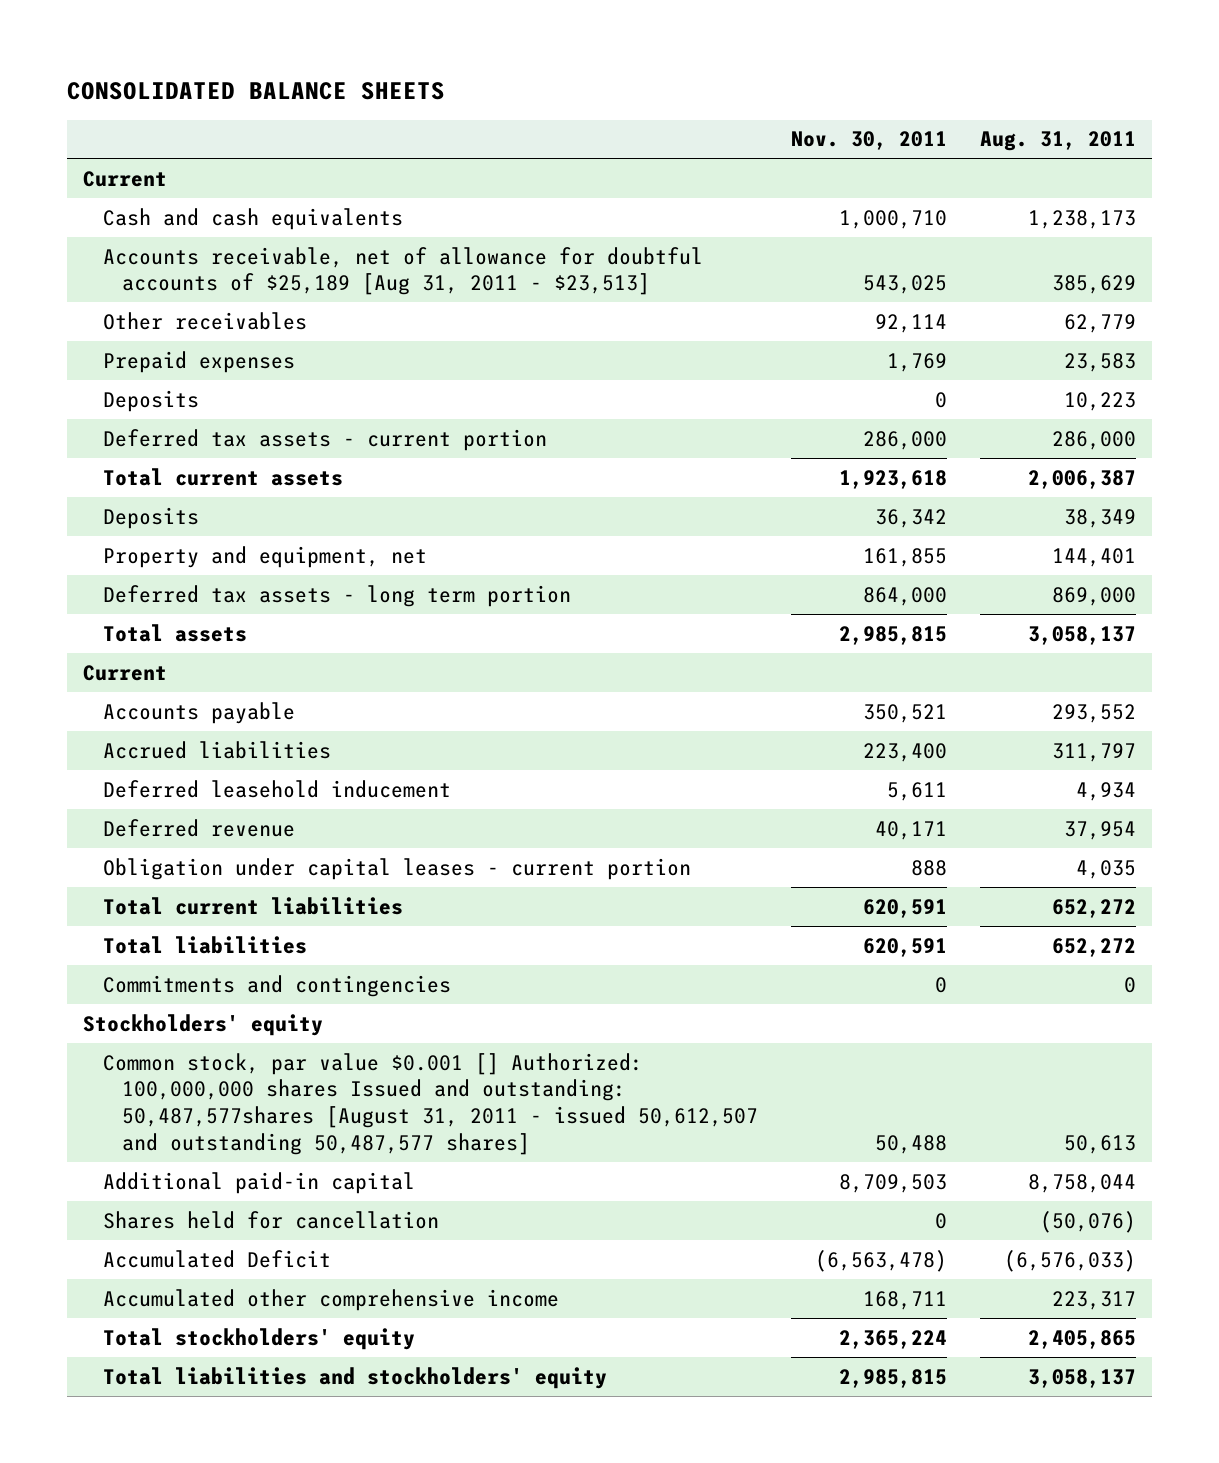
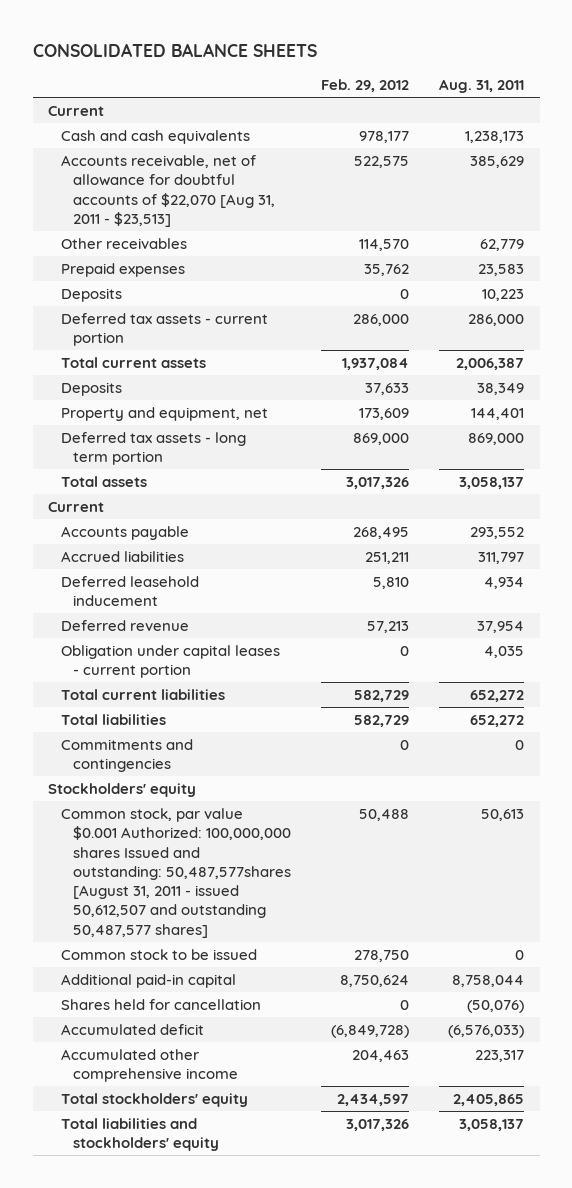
[791,131,948,151] Nov. 30, 2011 -> none
none -> [321,78,410,92] Feb. 29, 2012
[102,246,703,296] Accounts receivable, net of allowance for doubtful accounts of $25,189 [Aug 31, 2011 - $23,513] -> [60,155,276,227] Accounts receivable, net of allowance for doubtful accounts of $22,070 [Aug 31, 2011 - $23,513]
[102,1052,759,1155] Common stock, par value $0.001 [] Authorized: 100,000,000 shares Issued and outstanding: 50,487,577shares [August 31, 2011 - issued 50,612,507 and outstanding 50,487,577 shares] -> [60,808,292,938] Common stock, par value $0.001 Authorized: 100,000,000 shares Issued and outstanding: 50,487,577shares [August 31, 2011 - issued 50,612,507 and outstanding 50,487,577 shares]
none -> [60,949,257,961] Common stock to be issued
[102,1249,331,1268] Accumulated Deficit -> [60,1024,204,1036] Accumulated deficit

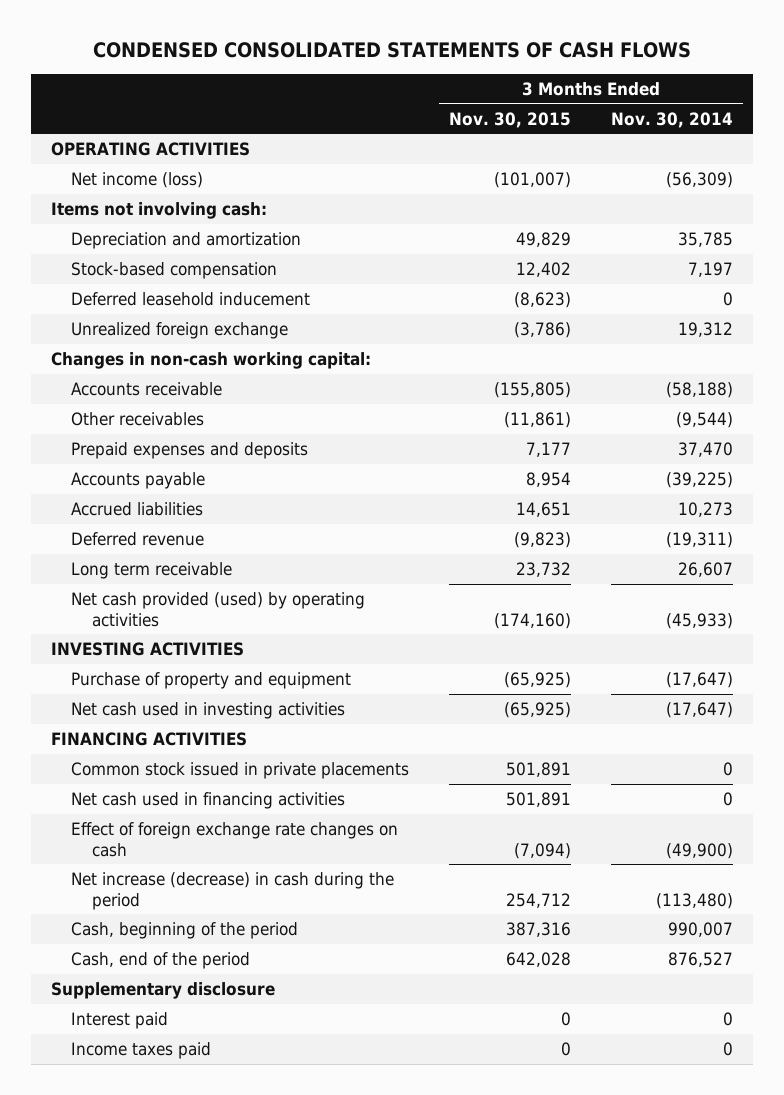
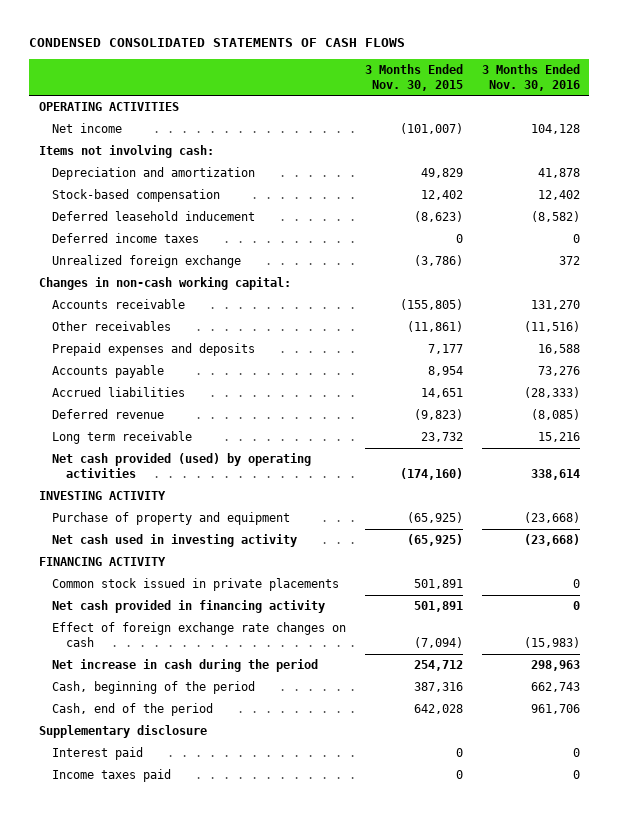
[611,111,734,128] Nov. 30, 2014 -> none
none -> [481,63,580,91] 3 Months Ended Nov. 30, 2016
[71,172,204,189] Net income (loss) -> [52,123,123,134] Net income
none -> [52,233,200,244] Deferred income taxes
[50,642,244,657] INVESTING ACTIVITIES -> [38,491,166,501] INVESTING ACTIVITY
[71,702,346,720] Net cash used in investing activities -> [52,534,298,548] Net cash used in investing activity
[50,732,247,747] FINANCING ACTIVITIES -> [38,557,166,567] FINANCING ACTIVITY
[71,792,346,810] Net cash used in financing activities -> [52,600,326,614] Net cash provided in financing activity
[71,872,395,910] Net increase (decrease) in cash during the period -> [52,659,319,673] Net increase in cash during the period

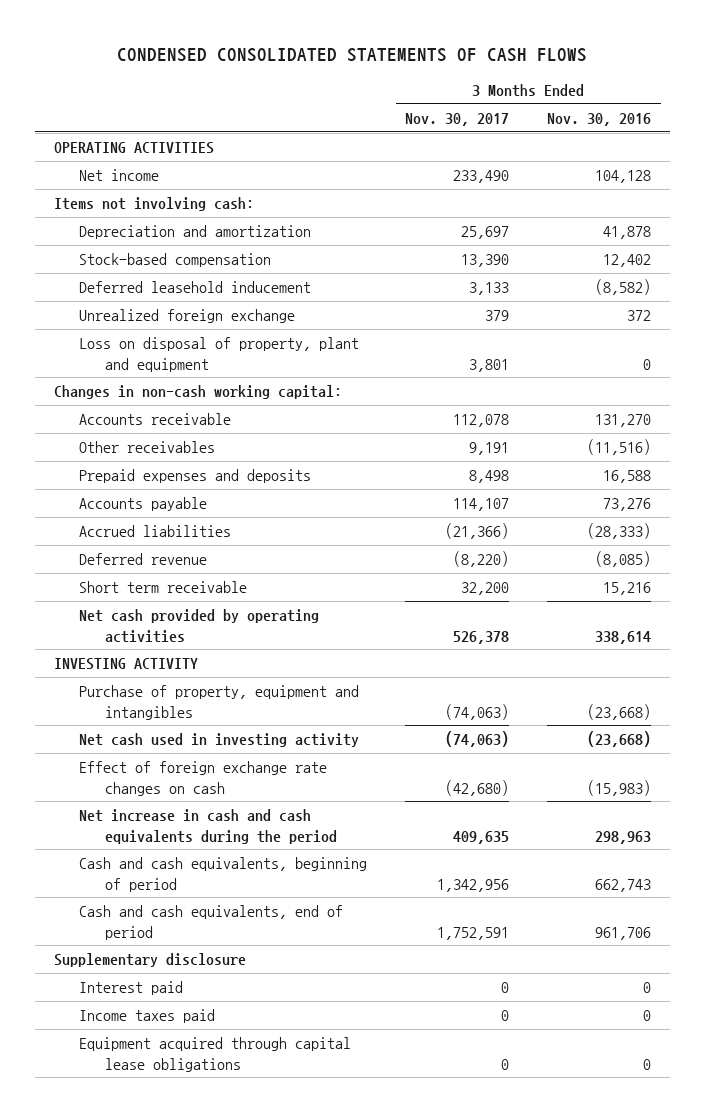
[365,63,464,91] 3 Months Ended Nov. 30, 2015 -> none
none -> [405,112,510,126] Nov. 30, 2017
[52,233,200,244] Deferred income taxes -> none
none -> [79,337,360,372] Loss on disposal of property, plant and equipment
[52,431,193,445] Long term receivable -> [79,581,248,594] Short term receivable
[52,453,312,478] Net cash provided (used) by operating activities -> [79,609,320,643] Net cash provided by operating activities
[52,512,291,526] Purchase of property and equipment -> [79,685,360,720] Purchase of property, equipment and intangibles
[38,557,166,567] FINANCING ACTIVITY -> none
[52,578,340,592] Common stock issued in private placements -> none
[52,600,326,614] Net cash provided in financing activity -> none
[52,659,319,673] Net increase in cash during the period -> [79,809,338,844] Net increase in cash and cash equivalents during the period
[52,681,256,695] Cash, beginning of the period -> [79,857,368,892] Cash and cash equivalents, beginning of period
[52,703,214,717] Cash, end of the period -> [79,905,344,940] Cash and cash equivalents, end of period
none -> [79,1037,352,1072] Equipment acquired through capital lease obligations

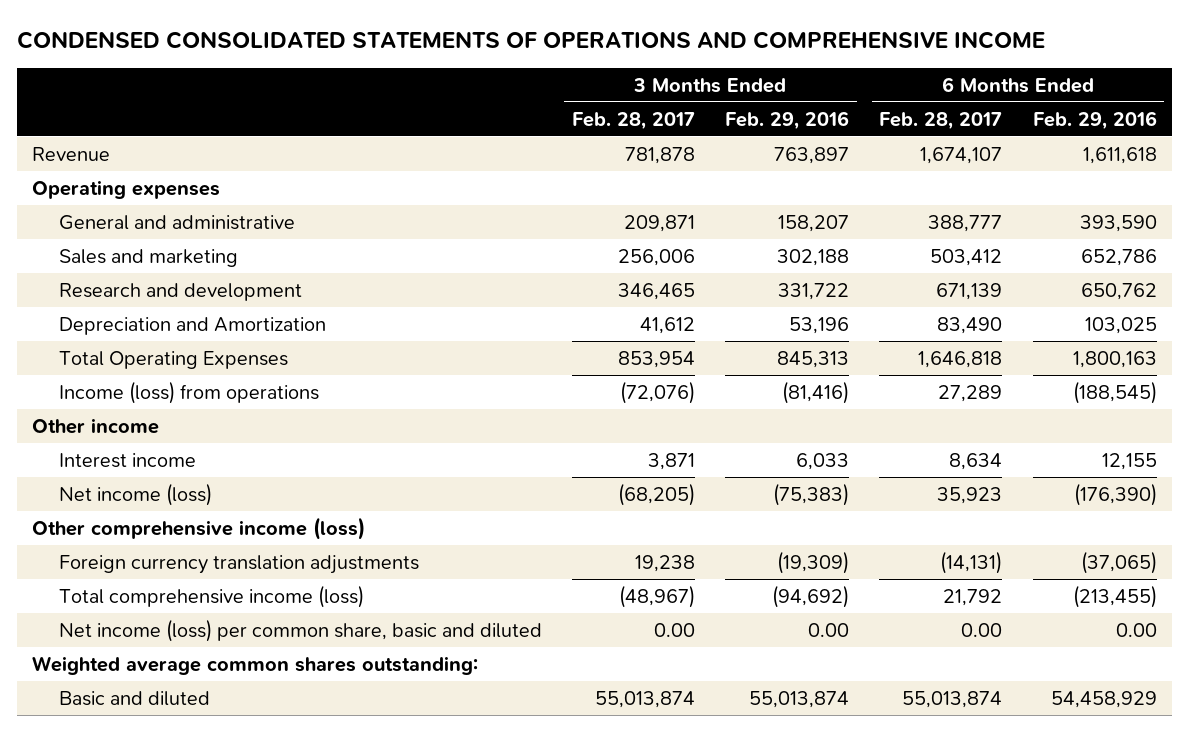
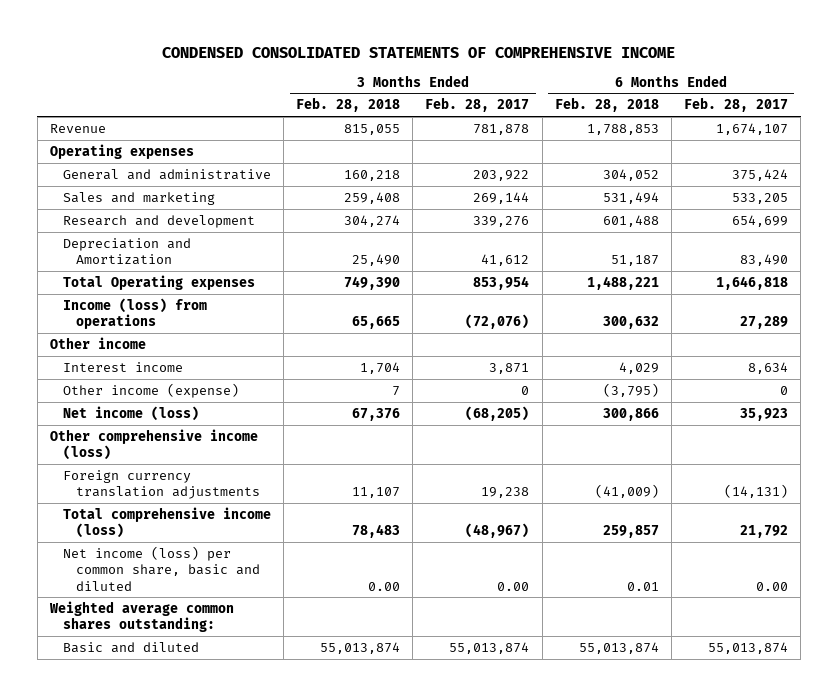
[16,30,1045,49] CONDENSED CONSOLIDATED STATEMENTS OF OPERATIONS AND COMPREHENSIVE INCOME -> [162,46,676,58] CONDENSED CONSOLIDATED STATEMENTS OF COMPREHENSIVE INCOME
[725,110,850,130] Feb. 29, 2016 -> none
[1032,110,1157,130] Feb. 29, 2016 -> none
none -> [296,97,401,113] Feb. 28, 2018
none -> [554,97,659,113] Feb. 28, 2018
[623,214,695,232] 209,871 -> [473,169,530,181] 203,922
[928,214,1003,232] 388,777 -> [732,168,789,181] 375,424
[617,248,695,266] 256,006 -> [473,191,530,204] 269,144
[930,248,1003,266] 503,412 -> [732,192,789,204] 533,205
[617,282,695,300] 346,465 -> [473,215,530,227] 339,276
[936,282,1003,300] 671,139 -> [732,214,789,227] 654,699
[58,350,288,369] Total Operating Expenses -> [62,274,255,290] Total Operating expenses
none -> [62,382,239,398] Other income (expense)

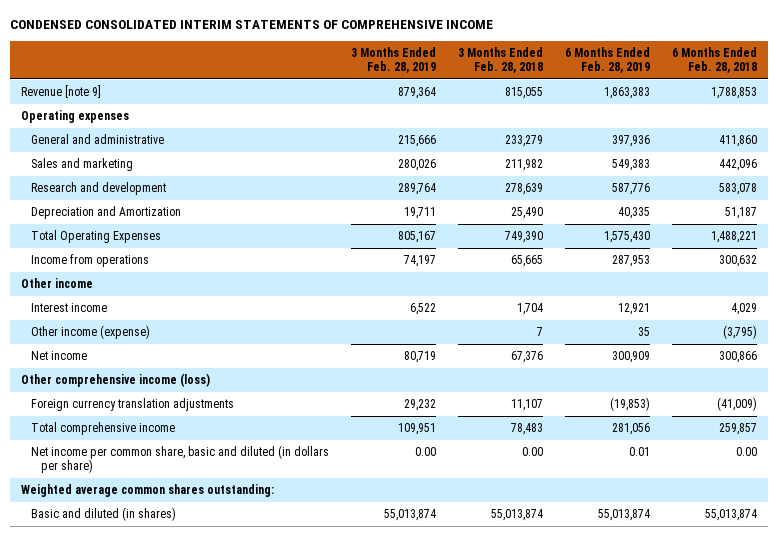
[162,46,676,58] CONDENSED CONSOLIDATED STATEMENTS OF COMPREHENSIVE INCOME -> [10,19,494,29] CONDENSED CONSOLIDATED INTERIM STATEMENTS OF COMPREHENSIVE INCOME
[425,97,530,113] Feb. 28, 2017 -> none
[684,97,789,113] Feb. 28, 2017 -> none
none -> [351,46,437,73] 3 Months Ended Feb. 28, 2019
none -> [565,46,651,73] 6 Months Ended Feb. 28, 2019
[49,123,106,133] Revenue -> [21,85,102,99] Revenue [note 9]
[344,169,401,181] 160,218 -> [505,135,544,148] 233,279
[602,168,659,181] 304,052 -> [719,135,758,148] 411,860
[344,191,401,204] 259,408 -> [505,159,544,172] 211,982
[602,191,659,204] 531,494 -> [719,159,758,172] 442,096
[344,214,401,227] 304,274 -> [505,183,544,196] 278,639
[602,214,659,227] 601,488 -> [719,183,758,196] 583,078
[62,274,255,290] Total Operating expenses -> [30,230,161,244] Total Operating Expenses
[62,297,207,330] Income (loss) from operations -> [30,254,149,268] Income from operations
[62,405,199,421] Net income (loss) -> [30,351,87,361] Net income
[62,506,271,539] Total comprehensive income (loss) -> [30,422,175,436] Total comprehensive income
[62,545,260,591] Net income (loss) per common share, basic and diluted -> [30,445,329,474] Net income per common share, basic and diluted (in dollars per share)
[626,581,659,591] 0.01 -> [736,447,758,457] 0.00
[62,641,199,653] Basic and diluted -> [30,507,176,522] Basic and diluted (in shares)

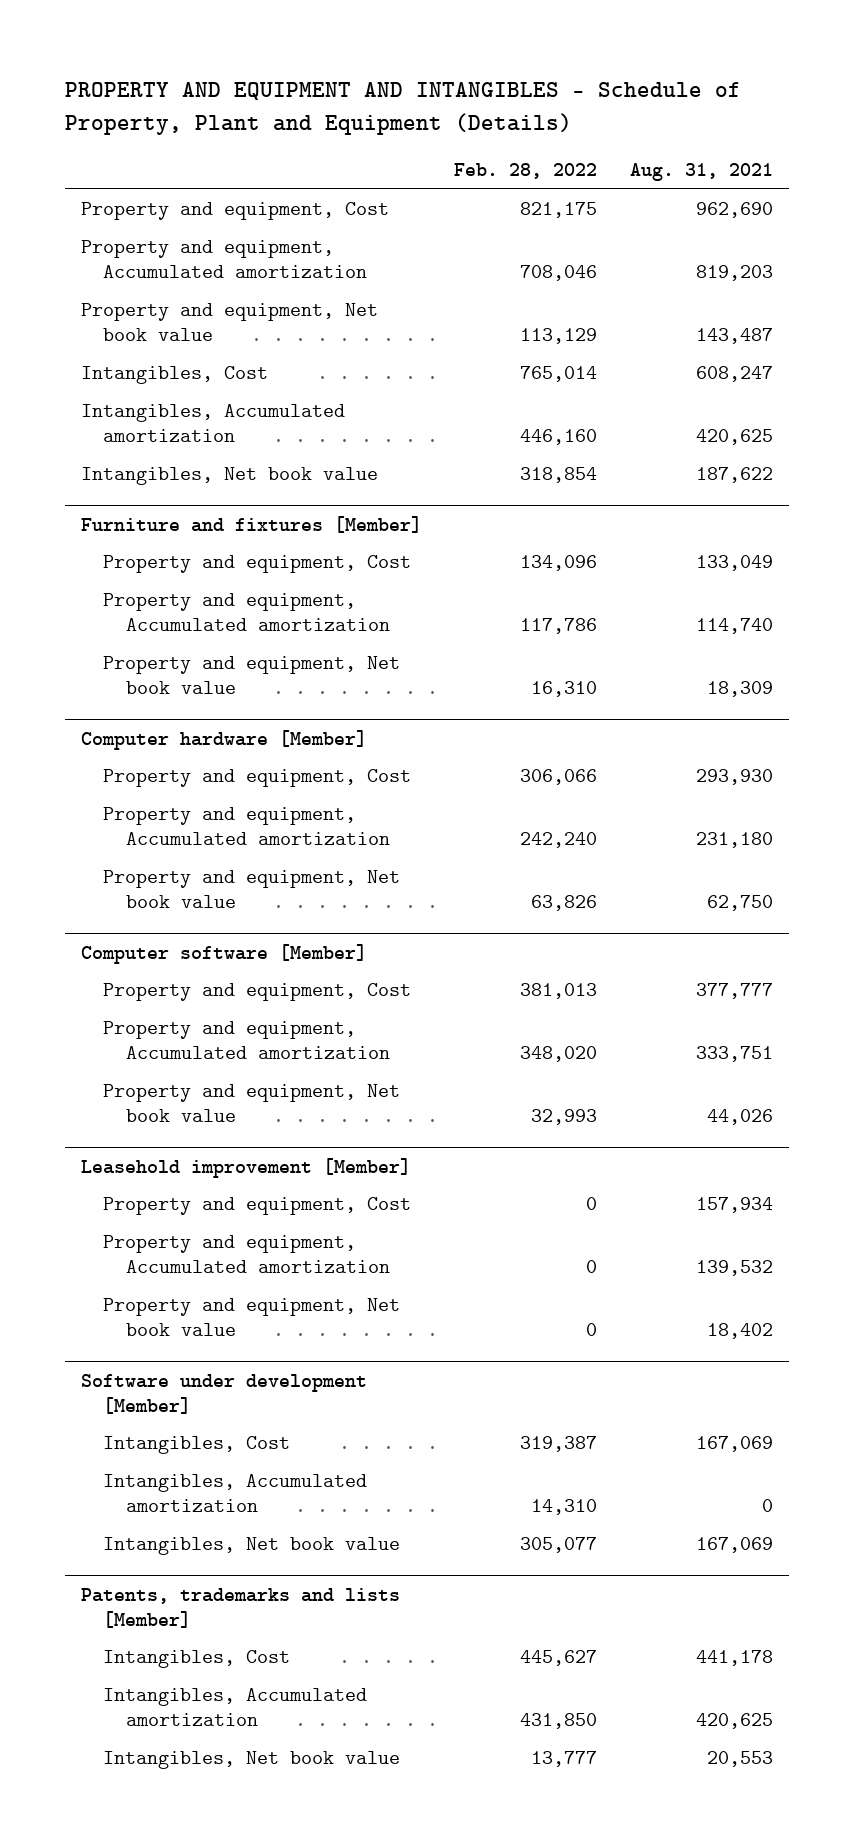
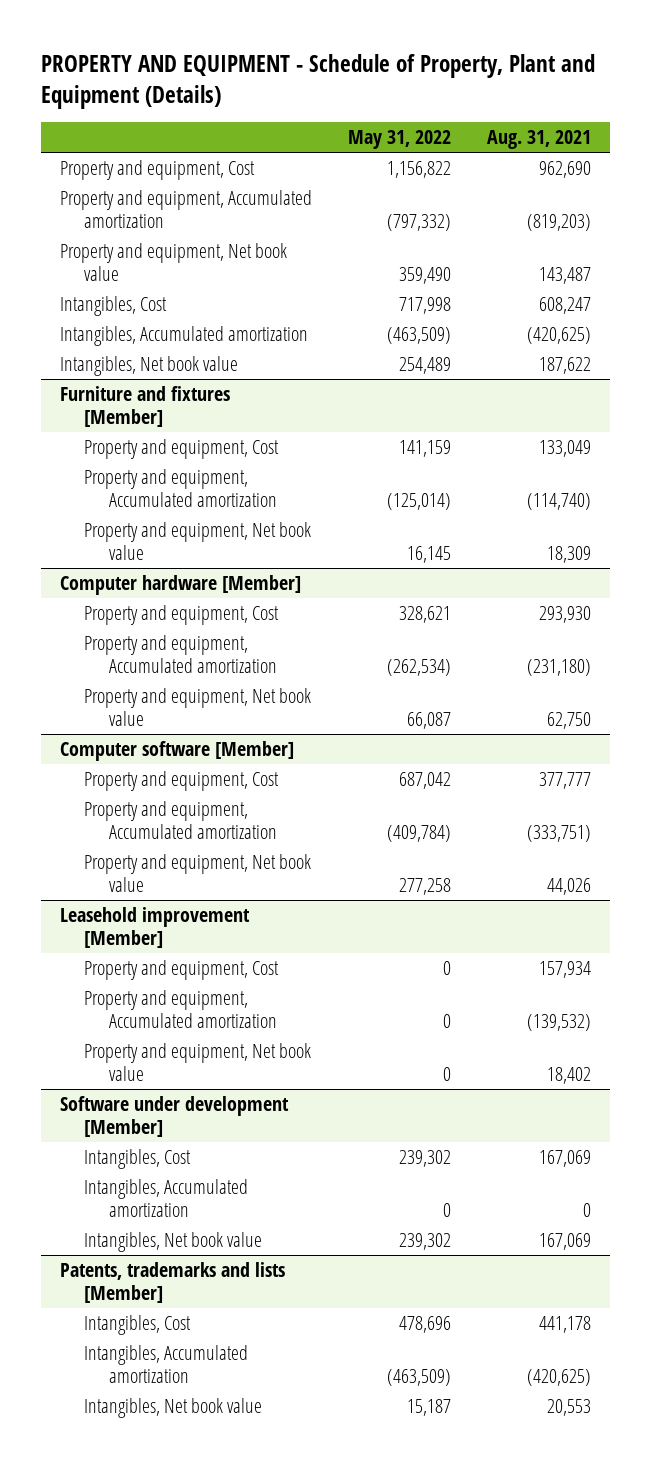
[64,82,741,135] PROPERTY AND EQUIPMENT AND INTANGIBLES - Schedule of Property, Plant and Equipment (Details) -> [41,54,596,109] PROPERTY AND EQUIPMENT - Schedule of Property, Plant and Equipment (Details)
[454,163,598,180] Feb. 28, 2022 -> none
none -> [348,130,452,150] May 31, 2022
[695,265,773,282] 819,203 -> [527,213,592,231] (819,203)
[695,429,773,446] 420,625 -> [527,326,592,344] (420,625)
[695,618,773,635] 114,740 -> [527,492,592,510] (114,740)
[695,832,773,849] 231,180 -> [527,658,592,676] (231,180)
[695,1046,773,1063] 333,751 -> [527,824,592,842] (333,751)
[695,1260,773,1277] 139,532 -> [527,1013,592,1031] (139,532)
[695,1713,773,1730] 420,625 -> [527,1368,592,1386] (420,625)

